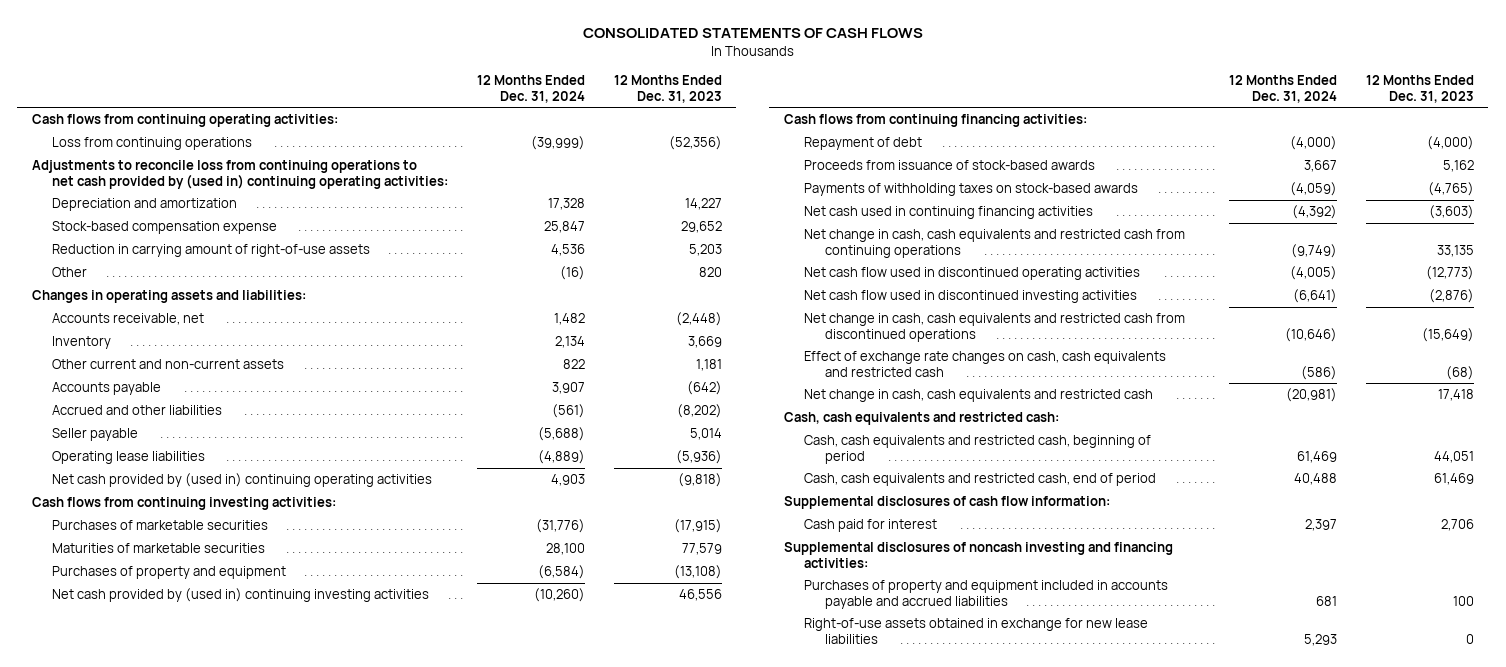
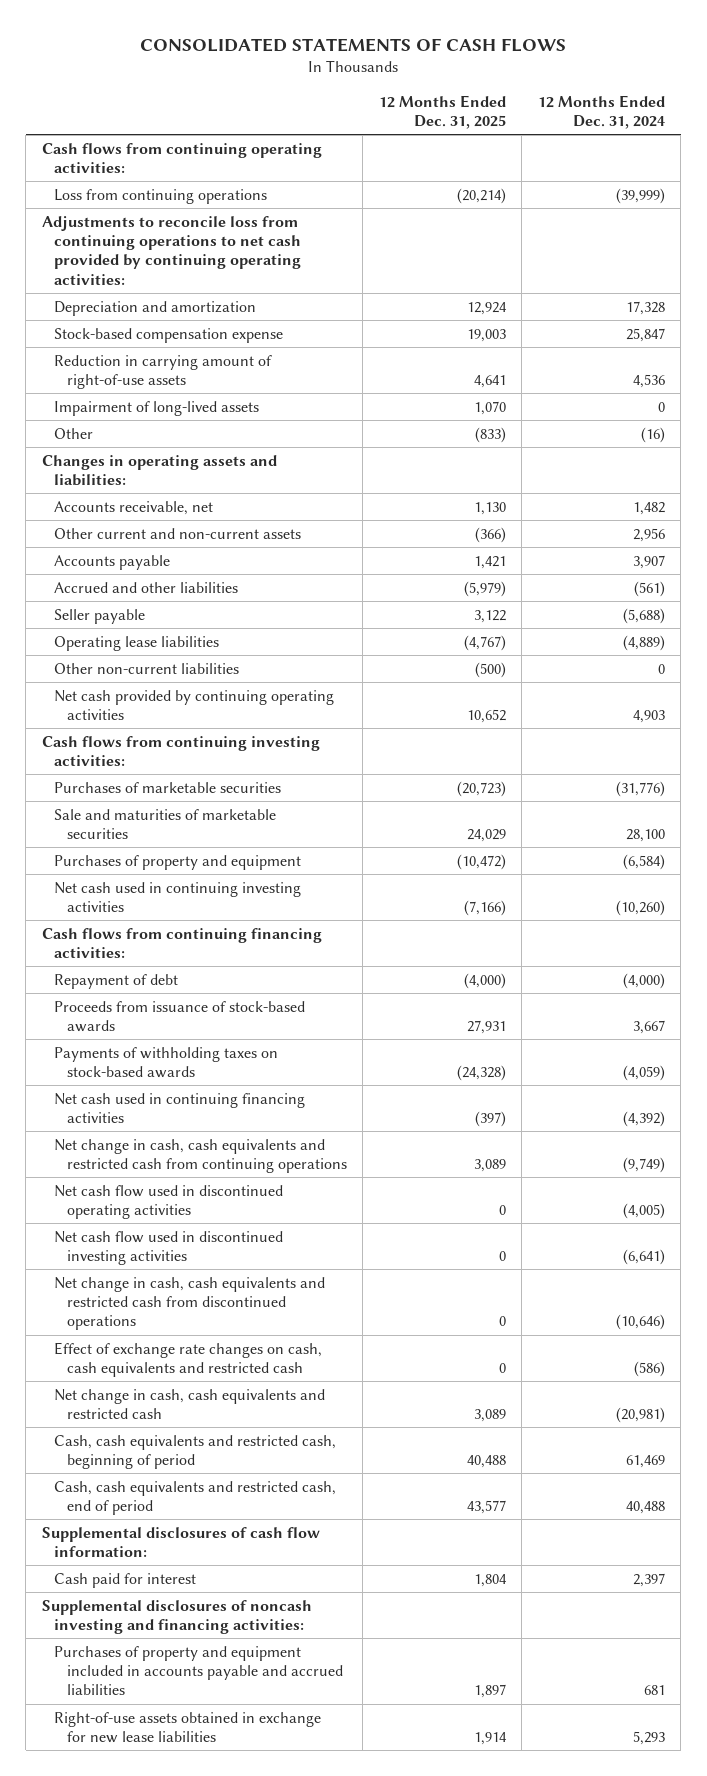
[613,74,722,103] 12 Months Ended Dec. 31, 2023 -> none
none -> [378,94,506,130] 12 Months Ended Dec. 31, 2025
[31,160,449,189] Adjustments to reconcile loss from continuing operations to net cash provided by (used in) continuing operating activities: -> [41,215,302,285] Adjustments to reconcile loss from continuing operations to net cash provided by continuing operating activities:
none -> [54,400,260,416] Impairment of long-lived assets
[52,336,112,350] Inventory -> none
[563,359,586,370] 822 -> [632,527,665,542] 2,956
none -> [54,662,240,674] Other non-current liabilities
[52,473,433,488] Net cash provided by (used in) continuing operating activities -> [54,689,335,721] Net cash provided by continuing operating activities
[52,543,266,554] Maturities of marketable securities -> [54,808,277,840] Sale and maturities of marketable securities
[52,588,430,603] Net cash provided by (used in) continuing investing activities -> [54,881,302,913] Net cash used in continuing investing activities
[783,412,1059,426] Cash, cash equivalents and restricted cash: -> none

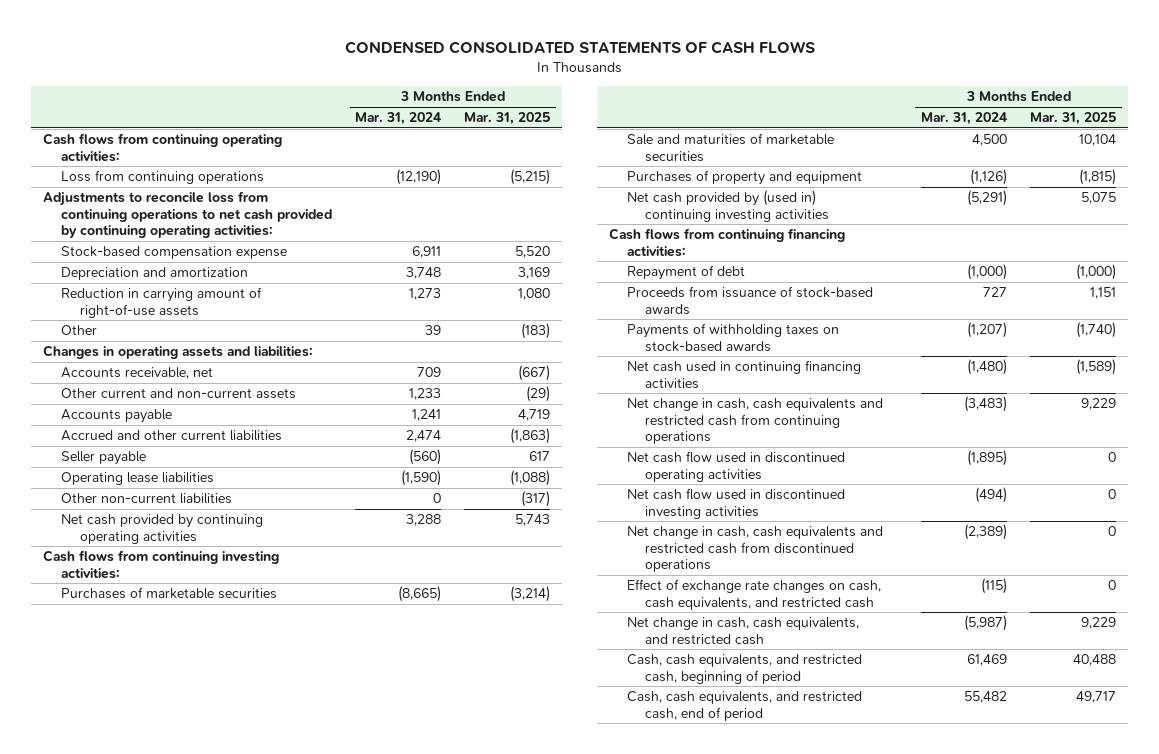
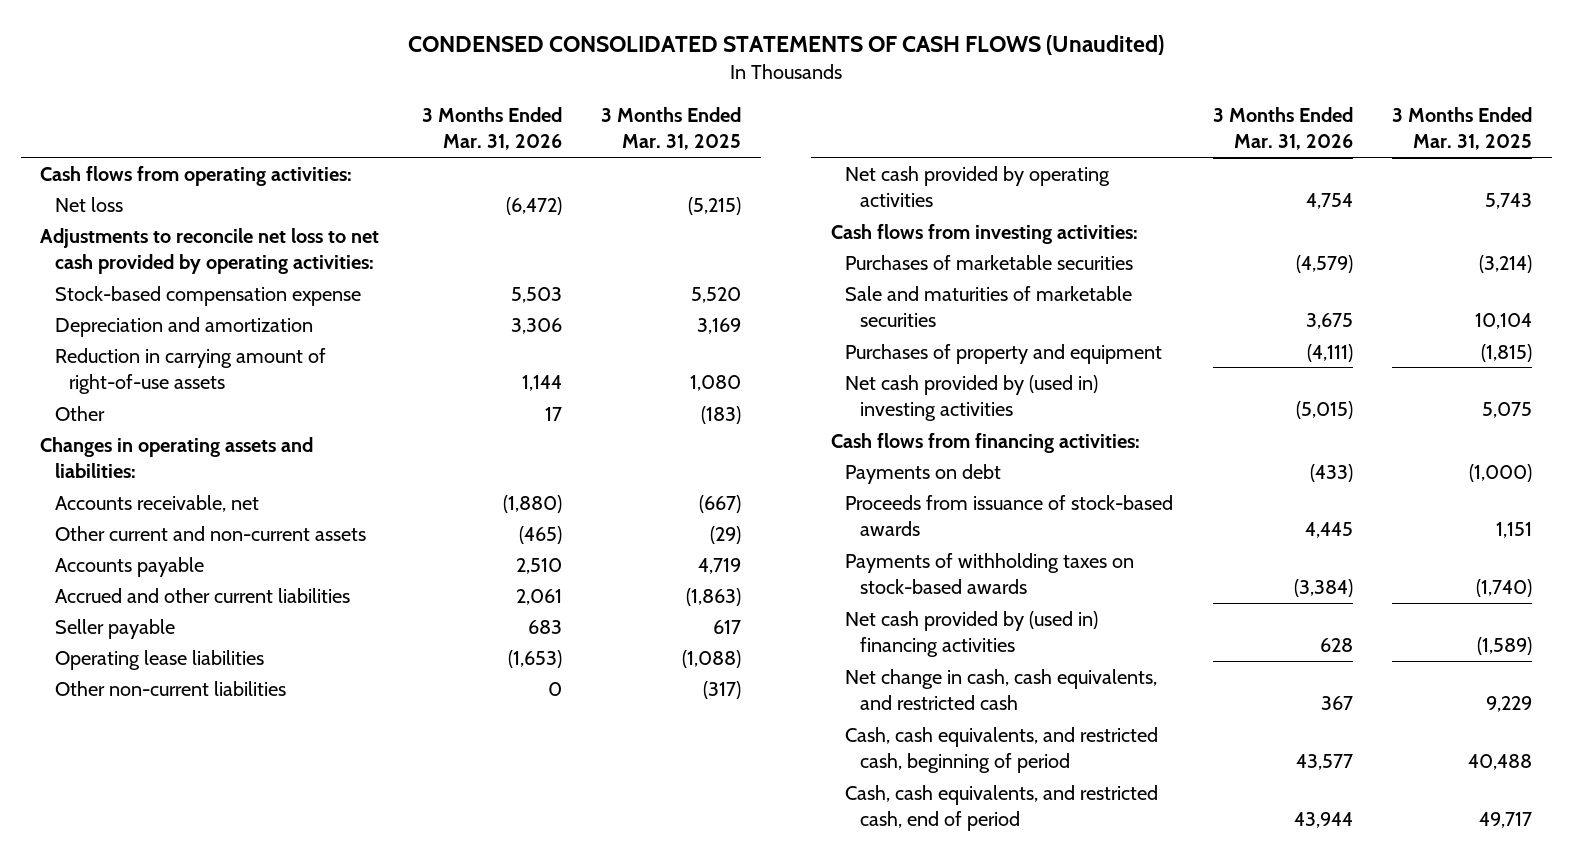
[344,41,815,55] CONDENSED CONSOLIDATED STATEMENTS OF CASH FLOWS -> [408,34,1165,55] CONDENSED CONSOLIDATED STATEMENTS OF CASH FLOWS (Unaudited)
[355,112,442,126] Mar. 31, 2024 -> none
none -> [421,107,562,151] 3 Months Ended Mar. 31, 2026
[42,133,282,162] Cash flows from continuing operating activities: -> [40,165,353,186] Cash flows from operating activities:
[61,170,265,185] Loss from continuing operations -> [54,196,123,212] Net loss
[42,191,333,238] Adjustments to reconcile loss from continuing operations to net cash provided by continuing operating activities: -> [40,227,380,274] Adjustments to reconcile net loss to net cash provided by operating activities:
[61,514,264,544] Net cash provided by continuing operating activities -> [845,165,1111,207] Net cash provided by operating activities
[42,550,279,579] Cash flows from continuing investing activities: -> [830,223,1138,244] Cash flows from investing activities:
[627,190,830,222] Net cash provided by (used in) continuing investing activities -> [845,374,1099,421] Net cash provided by (used in) investing activities
[608,228,845,257] Cash flows from continuing financing activities: -> [830,432,1140,453] Cash flows from financing activities:
[627,265,746,281] Repayment of debt -> [845,463,1002,484] Payments on debt
[627,398,884,444] Net change in cash, cash equivalents and restricted cash from continuing operations -> none
[627,451,846,482] Net cash flow used in discontinued operating activities -> none
[627,488,846,519] Net cash flow used in discontinued investing activities -> none
[627,526,884,572] Net change in cash, cash equivalents and restricted cash from discontinued operations -> none
[627,579,882,610] Effect of exchange rate changes on cash, cash equivalents, and restricted cash -> none
[627,360,862,389] Net cash used in continuing financing activities -> [845,610,1099,657] Net cash provided by (used in) financing activities

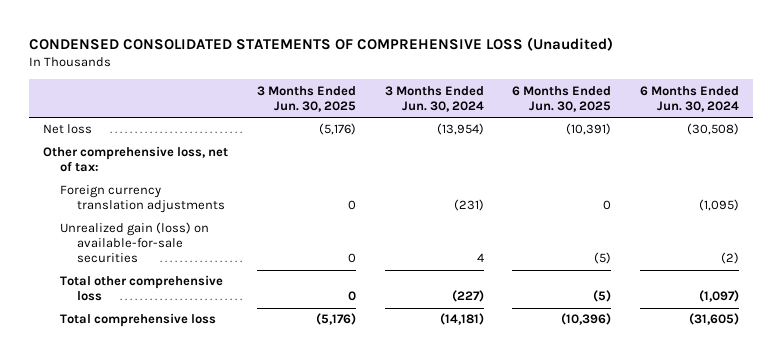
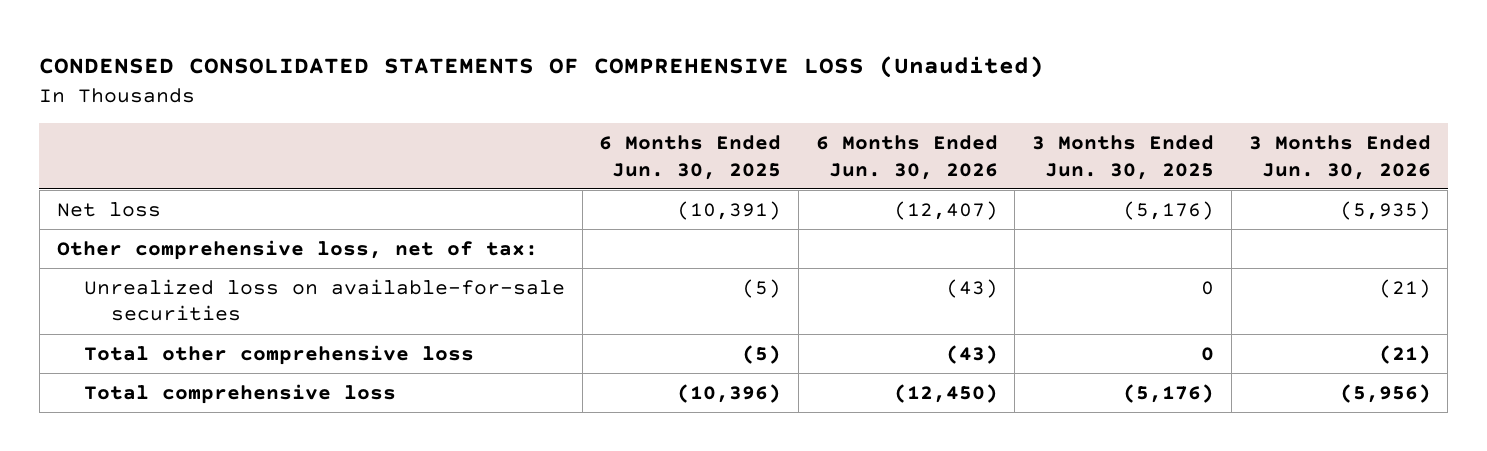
[384,85,484,112] 3 Months Ended Jun. 30, 2024 -> none
[639,85,739,112] 6 Months Ended Jun. 30, 2024 -> none
none -> [815,135,998,180] 6 Months Ended Jun. 30, 2026
none -> [1248,135,1431,180] 3 Months Ended Jun. 30, 2026
[60,185,226,214] Foreign currency translation adjustments -> none
[60,222,210,264] Unrealized gain (loss) on available-for-sale securities -> [83,278,565,322] Unrealized loss on available-for-sale securities

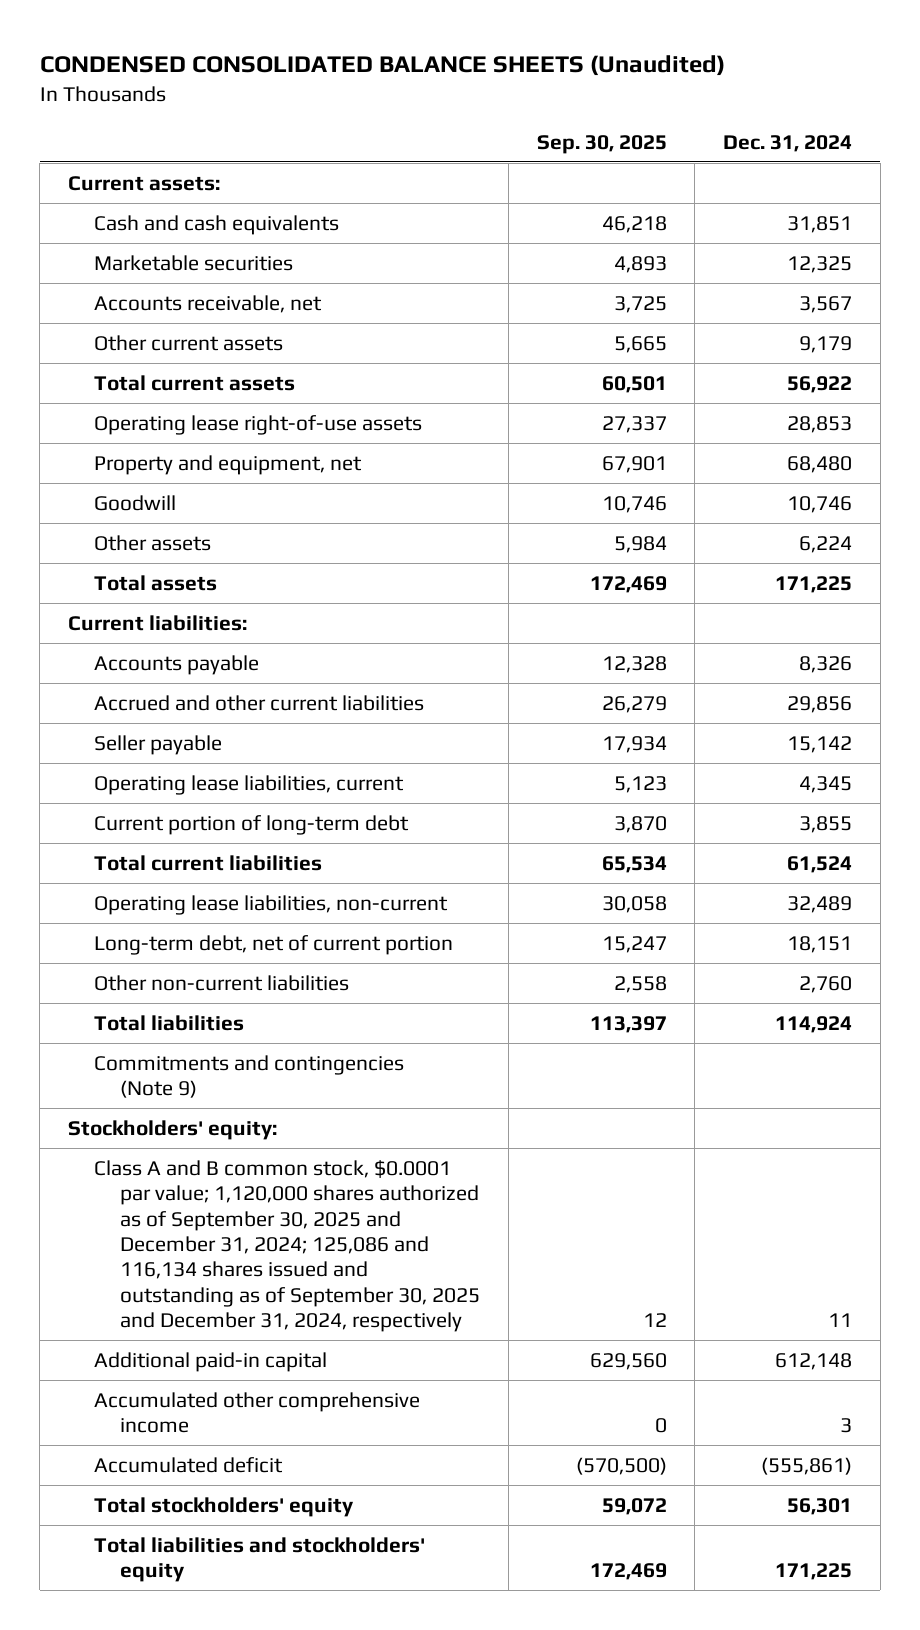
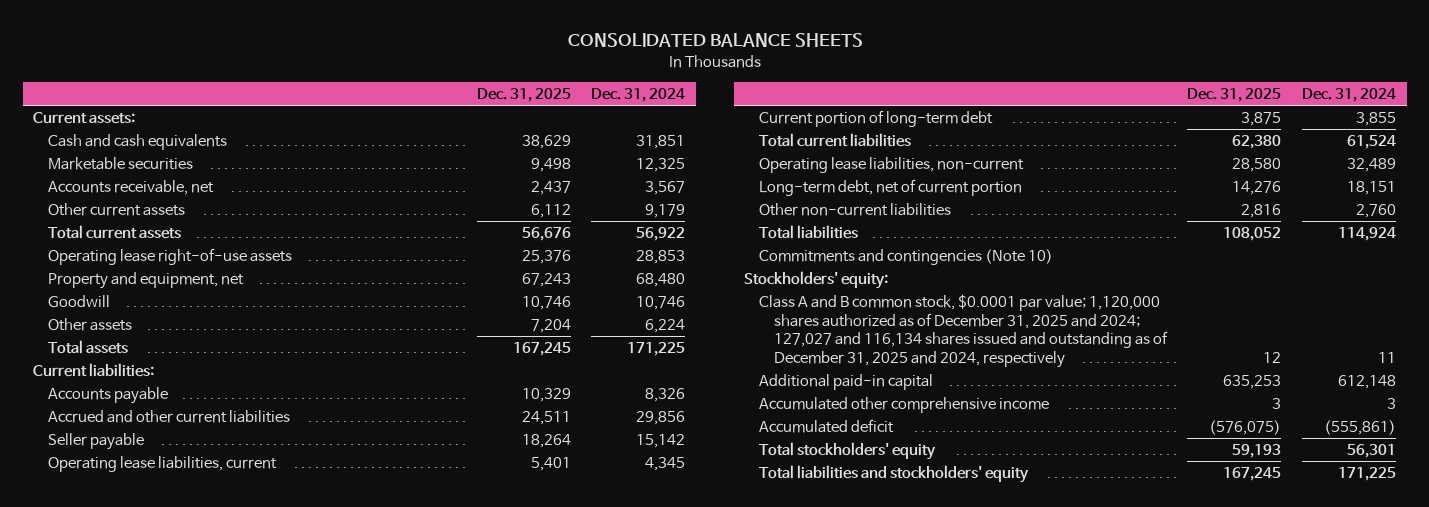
[39,55,725,77] CONDENSED CONSOLIDATED BALANCE SHEETS (Unaudited) -> [567,33,863,48] CONSOLIDATED BALANCE SHEETS
[536,134,667,154] Sep. 30, 2025 -> none
none -> [476,87,571,102] Dec. 31, 2025
[93,1054,404,1099] Commitments and contingencies (Note 9) -> [758,249,1053,266] Commitments and contingencies (Note 10)
[93,1159,480,1333] Class A and B common stock, $0.0001 par value; 1,120,000 shares authorized as of September 30, 2025 and December 31, 2024; 125,086 and 116,134 shares issued and outstanding as of September 30, 2025 and December 31, 2024, respectively -> [758,294,1168,368] Class A and B common stock, $0.0001 par value; 1,120,000 shares authorized as of December 31, 2025 and 2024; 127,027 and 116,134 shares issued and outstanding as of December 31, 2025 and 2024, respectively

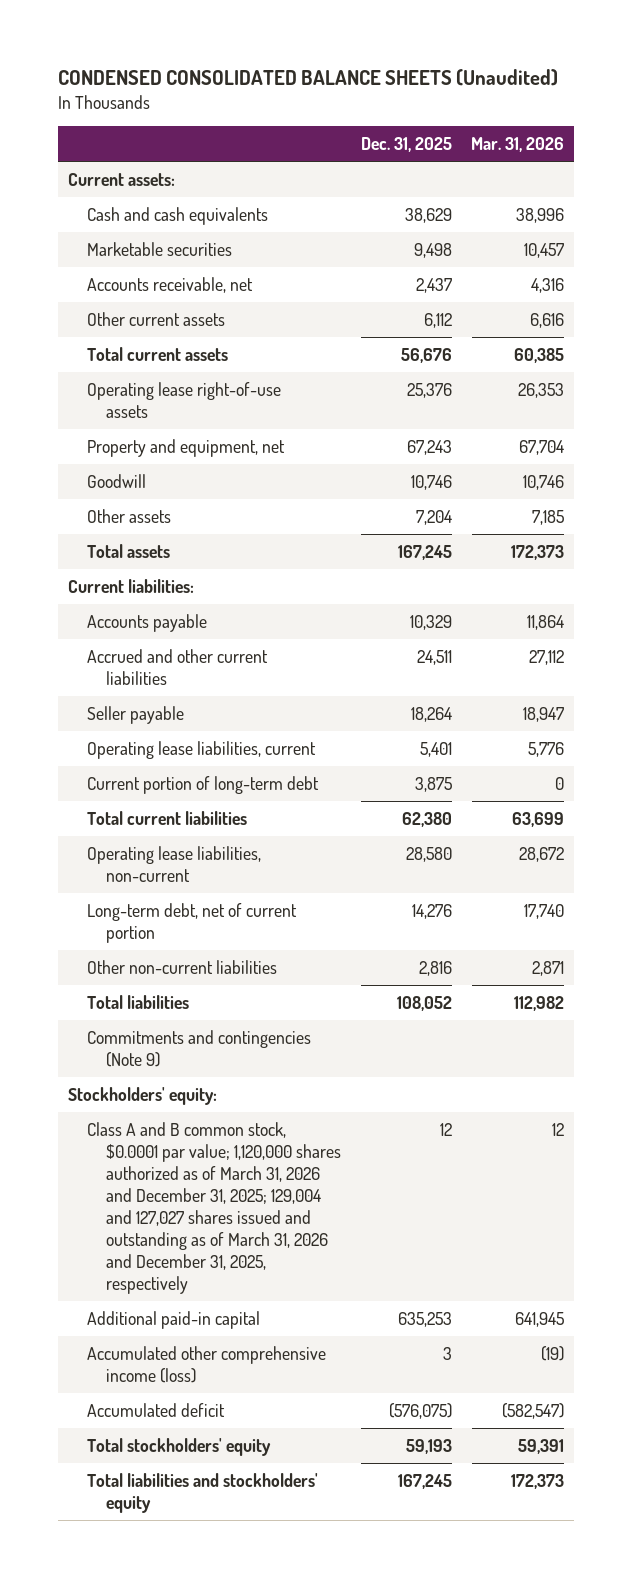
[567,33,863,48] CONSOLIDATED BALANCE SHEETS -> [57,68,558,86] CONDENSED CONSOLIDATED BALANCE SHEETS (Unaudited)
[591,87,686,102] Dec. 31, 2024 -> none
none -> [471,137,565,153] Mar. 31, 2026
[758,249,1053,266] Commitments and contingencies (Note 10) -> [86,1029,311,1067] Commitments and contingencies (Note 9)
[758,294,1168,368] Class A and B common stock, $0.0001 par value; 1,120,000 shares authorized as of December 31, 2025 and 2024; 127,027 and 116,134 shares issued and outstanding as of December 31, 2025 and 2024, respectively -> [86,1121,341,1294] Class A and B common stock, $0.0001 par value; 1,120,000 shares authorized as of March 31, 2026 and December 31, 2025; 129,004 and 127,027 shares issued and outstanding as of March 31, 2026 and December 31, 2025, respectively
[758,397,1049,414] Accumulated other comprehensive income -> [86,1345,326,1383] Accumulated other comprehensive income (loss)

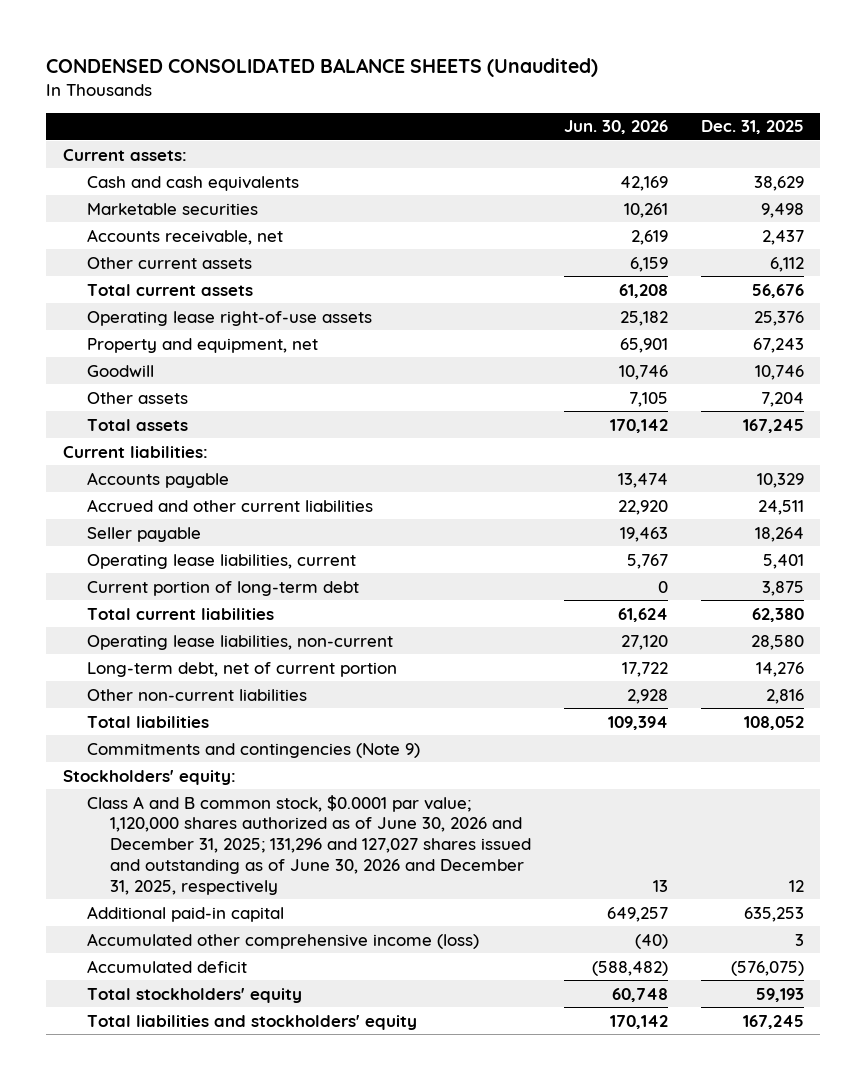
[471,137,565,153] Mar. 31, 2026 -> none
none -> [563,120,668,135] Jun. 30, 2026
[86,1121,341,1294] Class A and B common stock, $0.0001 par value; 1,120,000 shares authorized as of March 31, 2026 and December 31, 2025; 129,004 and 127,027 shares issued and outstanding as of March 31, 2026 and December 31, 2025, respectively -> [86,794,532,895] Class A and B common stock, $0.0001 par value; 1,120,000 shares authorized as of June 30, 2026 and December 31, 2025; 131,296 and 127,027 shares issued and outstanding as of June 30, 2026 and December 31, 2025, respectively

